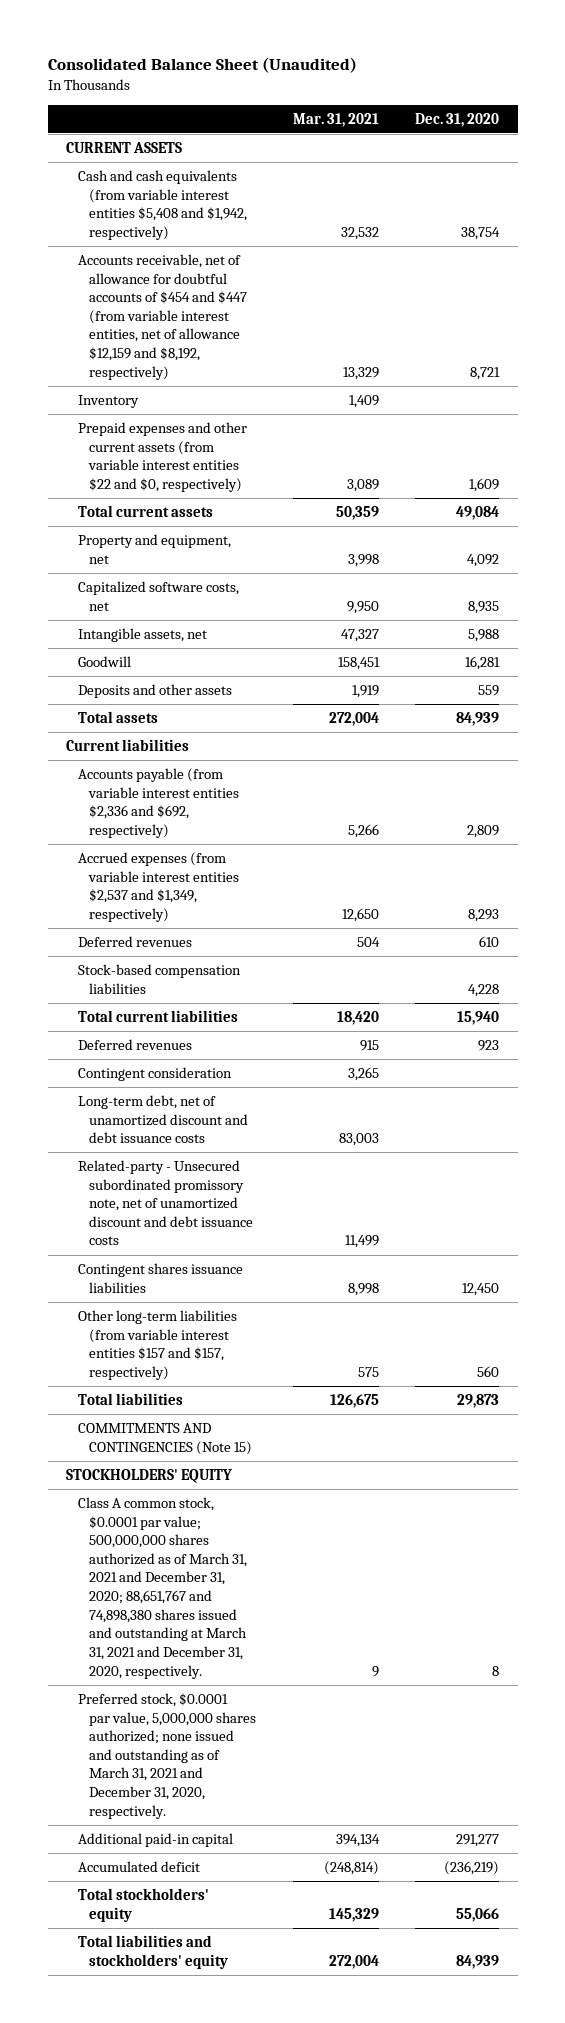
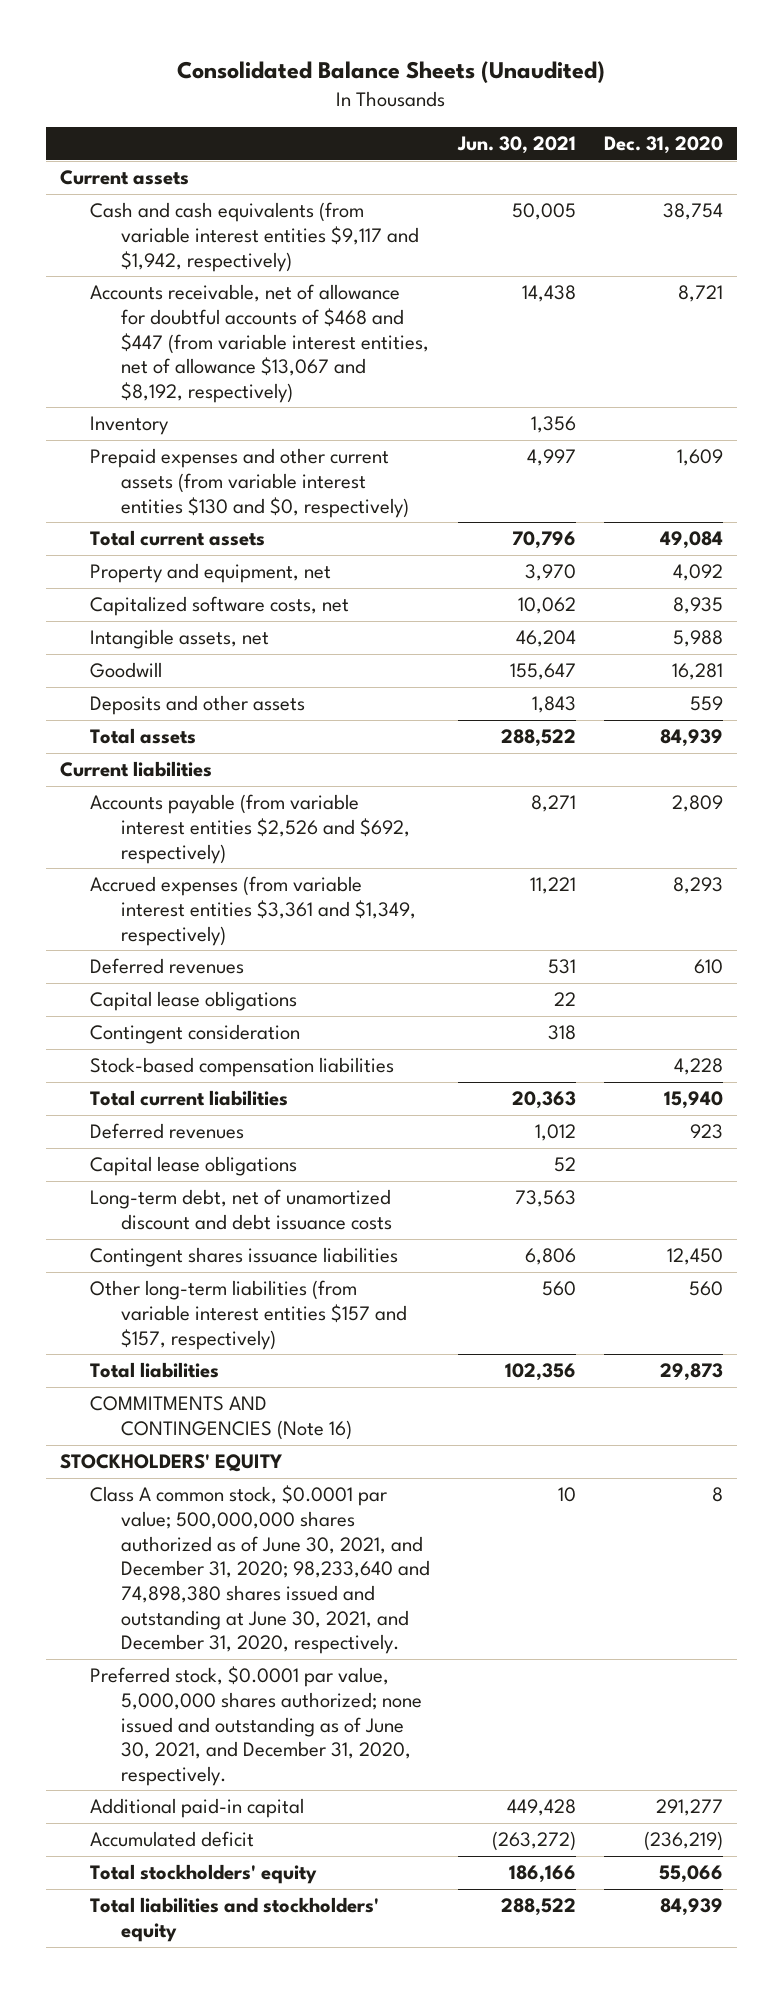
[47,57,357,74] Consolidated Balance Sheet (Unaudited) -> [177,61,606,84] Consolidated Balance Sheets (Unaudited)
[292,112,379,127] Mar. 31, 2021 -> none
none -> [456,135,576,154] Jun. 30, 2021
[66,141,183,153] CURRENT ASSETS -> [59,170,189,186] Current assets
[77,169,248,240] Cash and cash equivalents (from variable interest entities $5,408 and $1,942, respectively) -> [90,202,419,272] Cash and cash equivalents (from variable interest entities $9,117 and $1,942, respectively)
[77,253,248,380] Accounts receivable, net of allowance for doubtful accounts of $454 and $447 (from variable interest entities, net of allowance $12,159 and $8,192, respectively) -> [90,284,429,403] Accounts receivable, net of allowance for doubtful accounts of $468 and $447 (from variable interest entities, net of allowance $13,067 and $8,192, respectively)
[77,421,247,492] Prepaid expenses and other current assets (from variable interest entities $22 and $0, respectively) -> [90,448,409,518] Prepaid expenses and other current assets (from variable interest entities $130 and $0, respectively)
[77,767,240,838] Accounts payable (from variable interest entities $2,336 and $692, respectively) -> [90,794,410,864] Accounts payable (from variable interest entities $2,526 and $692, respectively)
[77,851,240,922] Accrued expenses (from variable interest entities $2,537 and $1,349, respectively) -> [90,876,416,946] Accrued expenses (from variable interest entities $3,361 and $1,349, respectively)
none -> [90,991,298,1012] Capital lease obligations
[77,1066,232,1081] Contingent consideration -> [90,1024,301,1045] Contingent consideration
none -> [90,1156,298,1177] Capital lease obligations
[77,1159,254,1246] Related-party - Unsecured subordinated promissory note, net of unamortized discount and debt issuance costs -> none
[77,1422,253,1455] COMMITMENTS AND CONTINGENCIES (Note 15) -> [90,1396,352,1440] COMMITMENTS AND CONTINGENCIES (Note 16)
[77,1496,248,1679] Class A common stock, $0.0001 par value; 500,000,000 shares authorized as of March 31, 2021 and December 31, 2020; 88,651,767 and 74,898,380 shares issued and outstanding at March 31, 2021 and December 31, 2020, respectively. -> [90,1485,430,1655] Class A common stock, $0.0001 par value; 500,000,000 shares authorized as of June 30, 2021, and December 31, 2020; 98,233,640 and 74,898,380 shares issued and outstanding at June 30, 2021, and December 31, 2020, respectively.
[77,1692,257,1819] Preferred stock, $0.0001 par value, 5,000,000 shares authorized; none issued and outstanding as of March 31, 2021 and December 31, 2020, respectively. -> [90,1666,422,1786] Preferred stock, $0.0001 par value, 5,000,000 shares authorized; none issued and outstanding as of June 30, 2021, and December 31, 2020, respectively.

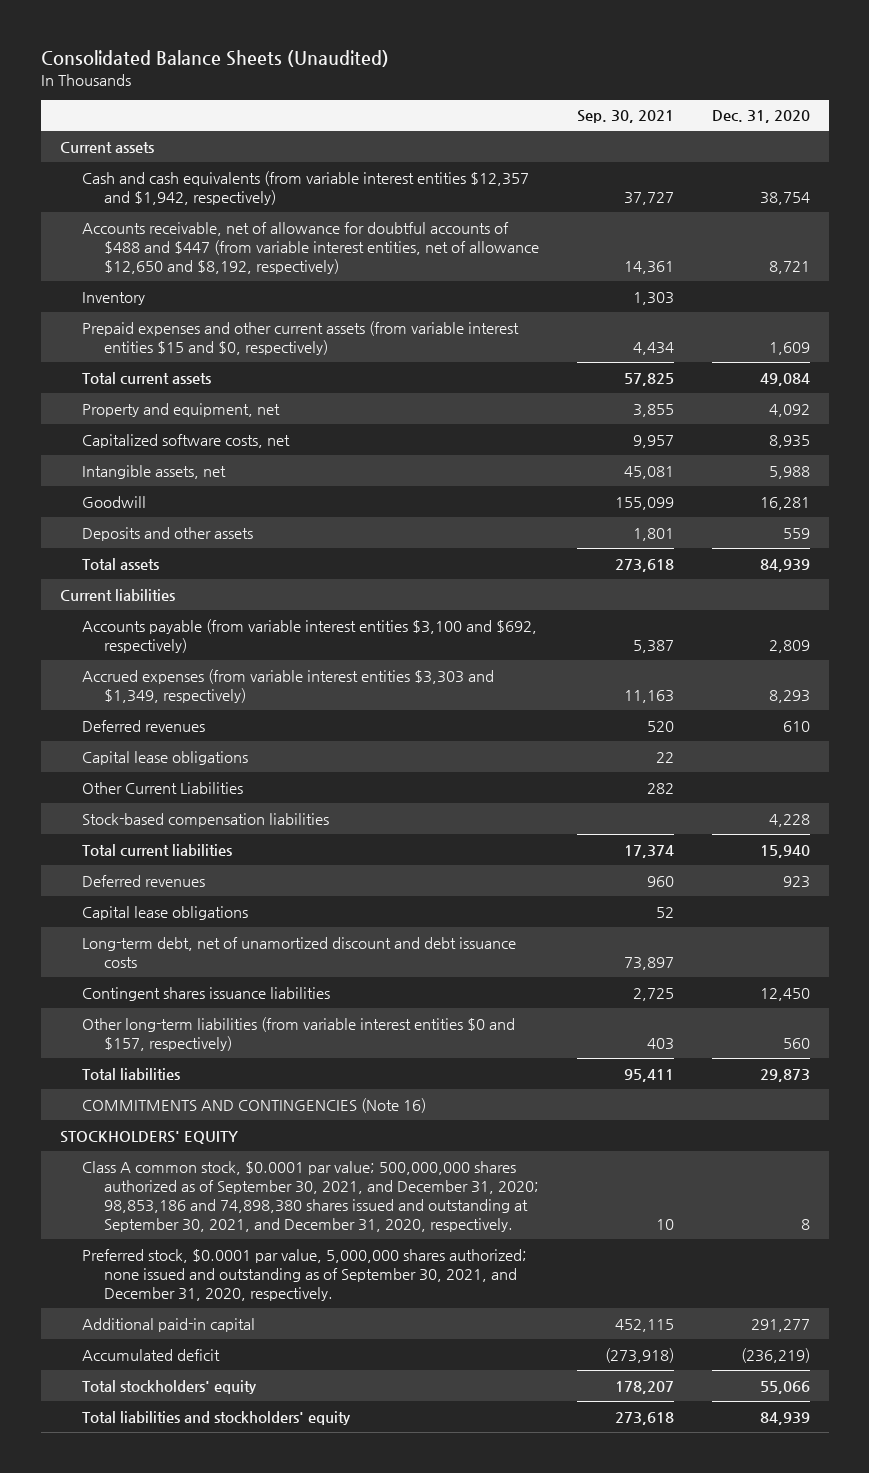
[456,135,576,154] Jun. 30, 2021 -> none
none -> [576,110,674,124] Sep. 30, 2021
[90,202,419,272] Cash and cash equivalents (from variable interest entities $9,117 and $1,942, respectively) -> [81,170,529,205] Cash and cash equivalents (from variable interest entities $12,357 and $1,942, respectively)
[90,284,429,403] Accounts receivable, net of allowance for doubtful accounts of $468 and $447 (from variable interest entities, net of allowance $13,067 and $8,192, respectively) -> [81,221,540,274] Accounts receivable, net of allowance for doubtful accounts of $488 and $447 (from variable interest entities, net of allowance $12,650 and $8,192, respectively)
[90,448,409,518] Prepaid expenses and other current assets (from variable interest entities $130 and $0, respectively) -> [81,320,519,355] Prepaid expenses and other current assets (from variable interest entities $15 and $0, respectively)
[90,794,410,864] Accounts payable (from variable interest entities $2,526 and $692, respectively) -> [81,618,537,653] Accounts payable (from variable interest entities $3,100 and $692, respectively)
[90,876,416,946] Accrued expenses (from variable interest entities $3,361 and $1,349, respectively) -> [81,668,494,703] Accrued expenses (from variable interest entities $3,303 and $1,349, respectively)
[90,1024,301,1045] Contingent consideration -> none
none -> [81,781,243,794] Other Current Liabilities
[90,1280,407,1350] Other long-term liabilities (from variable interest entities $157 and $157, respectively) -> [81,1016,515,1051] Other long-term liabilities (from variable interest entities $0 and $157, respectively)
[90,1485,430,1655] Class A common stock, $0.0001 par value; 500,000,000 shares authorized as of June 30, 2021, and December 31, 2020; 98,233,640 and 74,898,380 shares issued and outstanding at June 30, 2021, and December 31, 2020, respectively. -> [81,1160,540,1232] Class A common stock, $0.0001 par value; 500,000,000 shares authorized as of September 30, 2021, and December 31, 2020; 98,853,186 and 74,898,380 shares issued and outstanding at September 30, 2021, and December 31, 2020, respectively.
[90,1666,422,1786] Preferred stock, $0.0001 par value, 5,000,000 shares authorized; none issued and outstanding as of June 30, 2021, and December 31, 2020, respectively. -> [81,1248,527,1301] Preferred stock, $0.0001 par value, 5,000,000 shares authorized; none issued and outstanding as of September 30, 2021, and December 31, 2020, respectively.

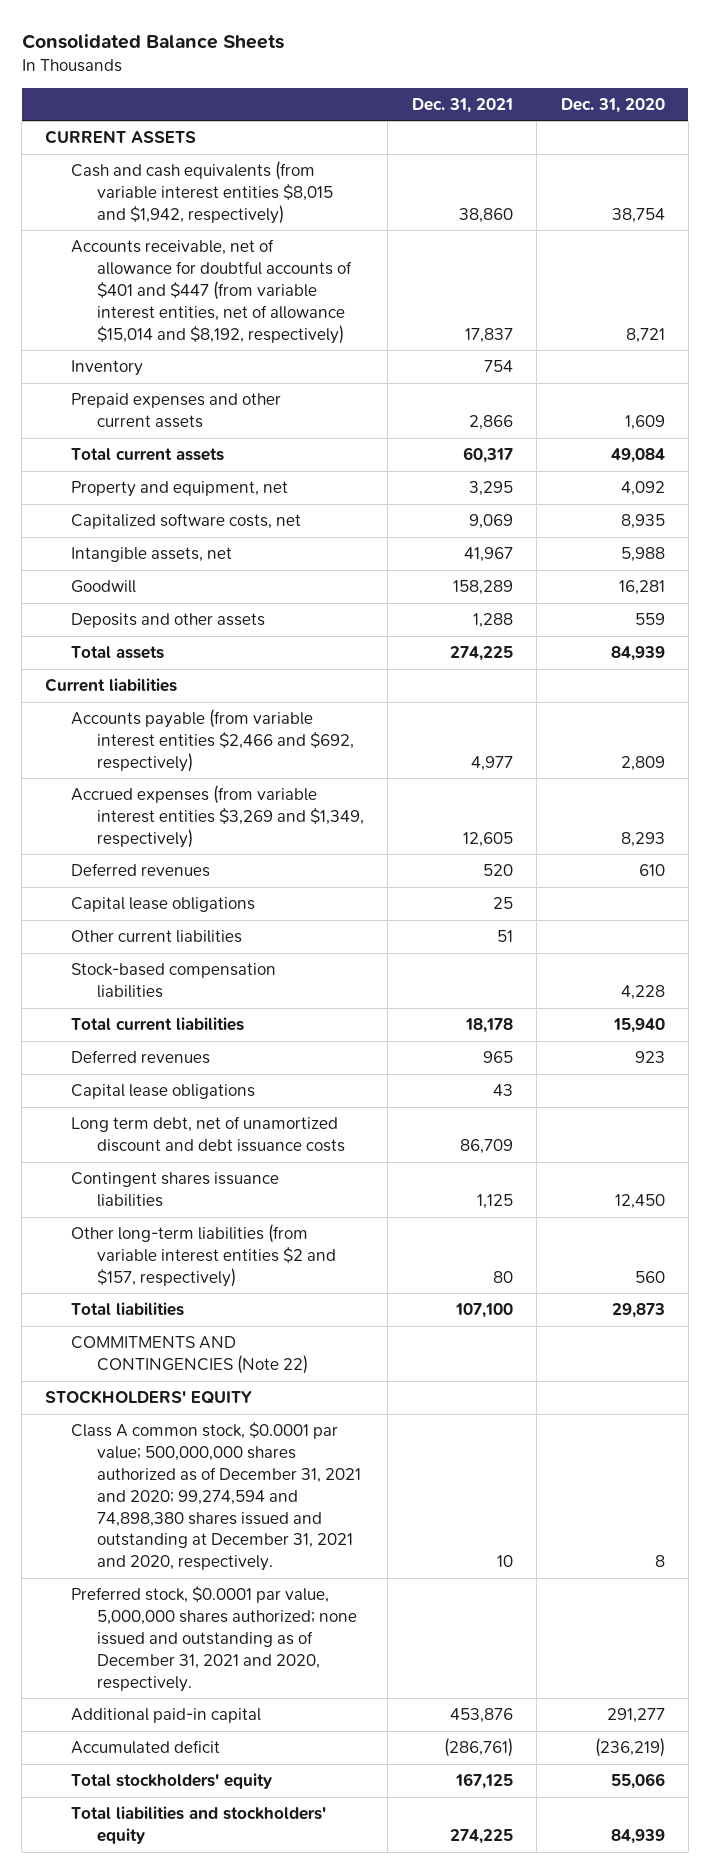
[40,50,389,68] Consolidated Balance Sheets (Unaudited) -> [21,33,284,49] Consolidated Balance Sheets
[576,110,674,124] Sep. 30, 2021 -> none
none -> [411,97,513,113] Dec. 31, 2021
[59,141,154,153] Current assets -> [45,130,197,145] CURRENT ASSETS
[81,170,529,205] Cash and cash equivalents (from variable interest entities $12,357 and $1,942, respectively) -> [71,161,334,224] Cash and cash equivalents (from variable interest entities $8,015 and $1,942, respectively)
[81,221,540,274] Accounts receivable, net of allowance for doubtful accounts of $488 and $447 (from variable interest entities, net of allowance $12,650 and $8,192, respectively) -> [71,239,353,344] Accounts receivable, net of allowance for doubtful accounts of $401 and $447 (from variable interest entities, net of allowance $15,014 and $8,192, respectively)
[81,320,519,355] Prepaid expenses and other current assets (from variable interest entities $15 and $0, respectively) -> [71,393,282,428] Prepaid expenses and other current assets
[81,618,537,653] Accounts payable (from variable interest entities $3,100 and $692, respectively) -> [71,709,355,772] Accounts payable (from variable interest entities $2,466 and $692, respectively)
[81,668,494,703] Accrued expenses (from variable interest entities $3,303 and $1,349, respectively) -> [71,785,365,848] Accrued expenses (from variable interest entities $3,269 and $1,349, respectively)
[81,781,243,794] Other Current Liabilities -> [71,930,243,944] Other current liabilities
[81,936,516,968] Long-term debt, net of unamortized discount and debt issuance costs -> [71,1116,346,1152] Long term debt, net of unamortized discount and debt issuance costs
[81,1016,515,1051] Other long-term liabilities (from variable interest entities $0 and $157, respectively) -> [71,1224,337,1287] Other long-term liabilities (from variable interest entities $2 and $157, respectively)
[81,1097,426,1113] COMMITMENTS AND CONTINGENCIES (Note 16) -> [71,1336,309,1374] COMMITMENTS AND CONTINGENCIES (Note 22)
[81,1160,540,1232] Class A common stock, $0.0001 par value; 500,000,000 shares authorized as of September 30, 2021, and December 31, 2020; 98,853,186 and 74,898,380 shares issued and outstanding at September 30, 2021, and December 31, 2020, respectively. -> [71,1422,362,1572] Class A common stock, $0.0001 par value; 500,000,000 shares authorized as of December 31, 2021 and 2020; 99,274,594 and 74,898,380 shares issued and outstanding at December 31, 2021 and 2020, respectively.
[81,1248,527,1301] Preferred stock, $0.0001 par value, 5,000,000 shares authorized; none issued and outstanding as of September 30, 2021, and December 31, 2020, respectively. -> [71,1586,358,1692] Preferred stock, $0.0001 par value, 5,000,000 shares authorized; none issued and outstanding as of December 31, 2021 and 2020, respectively.

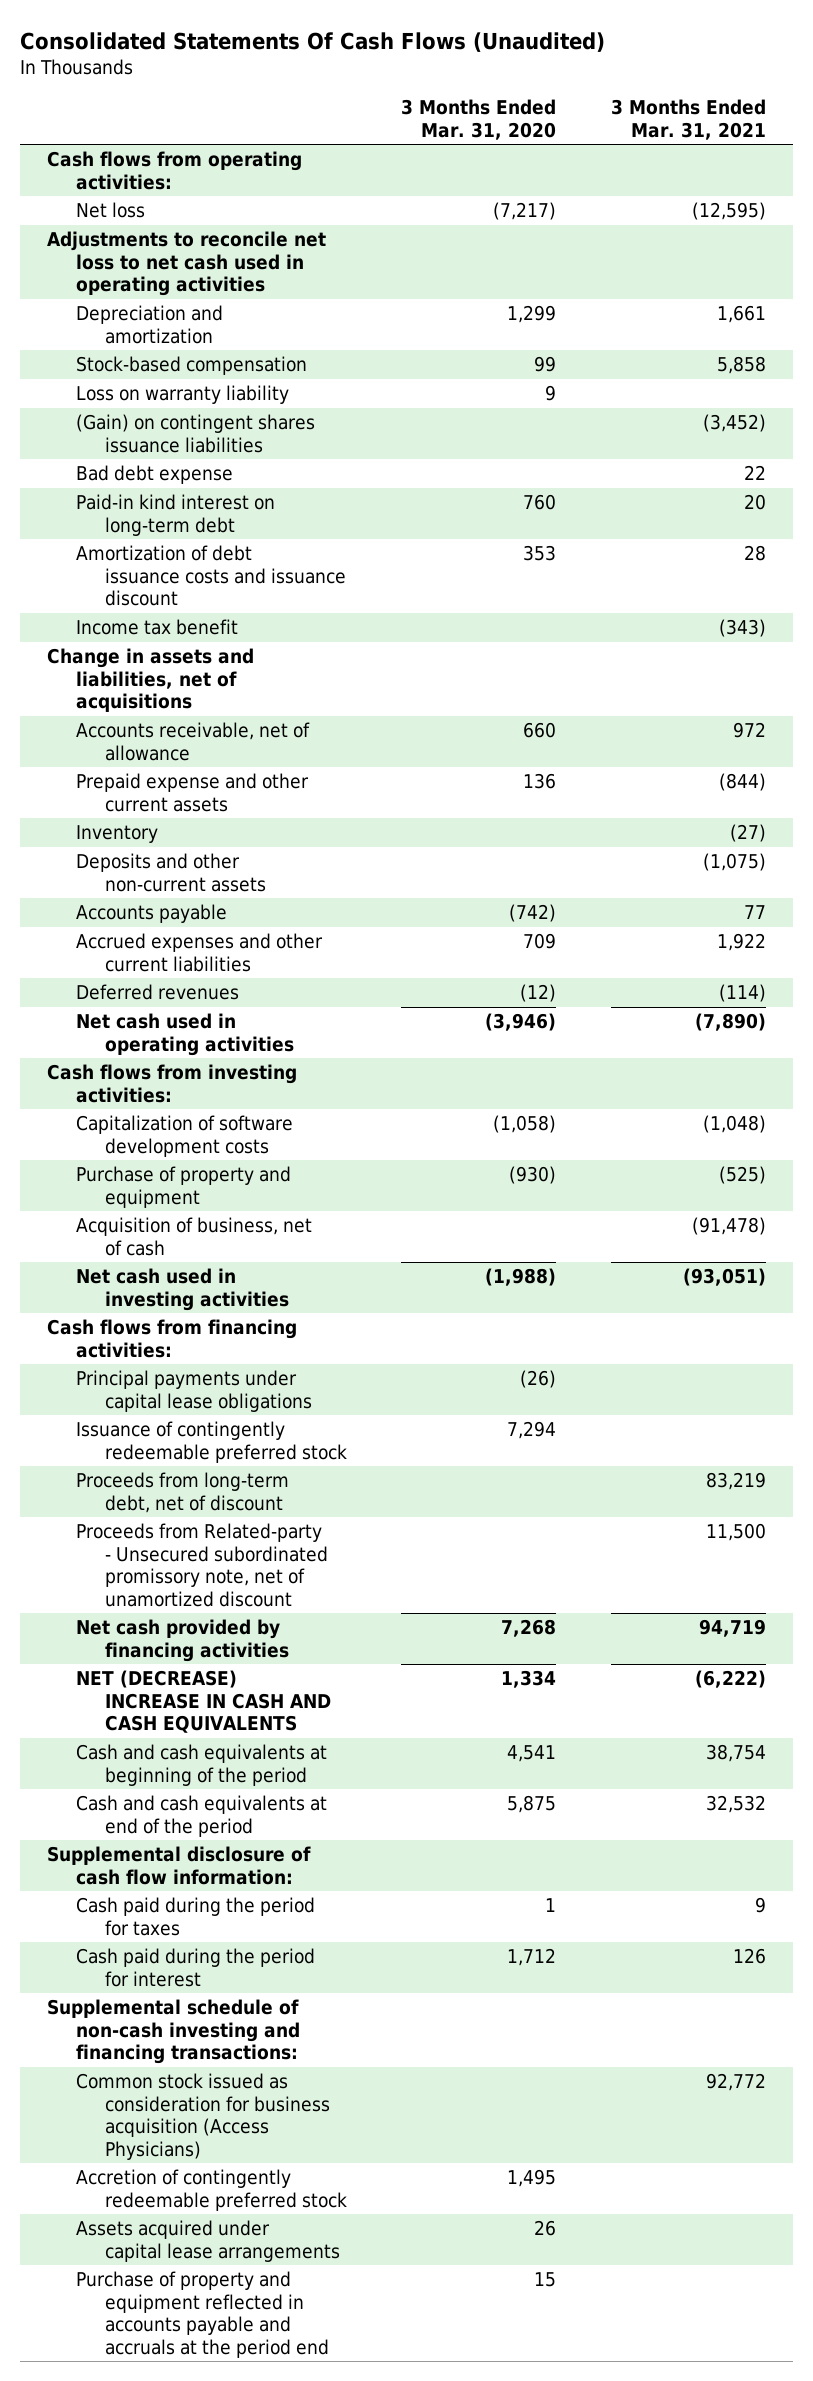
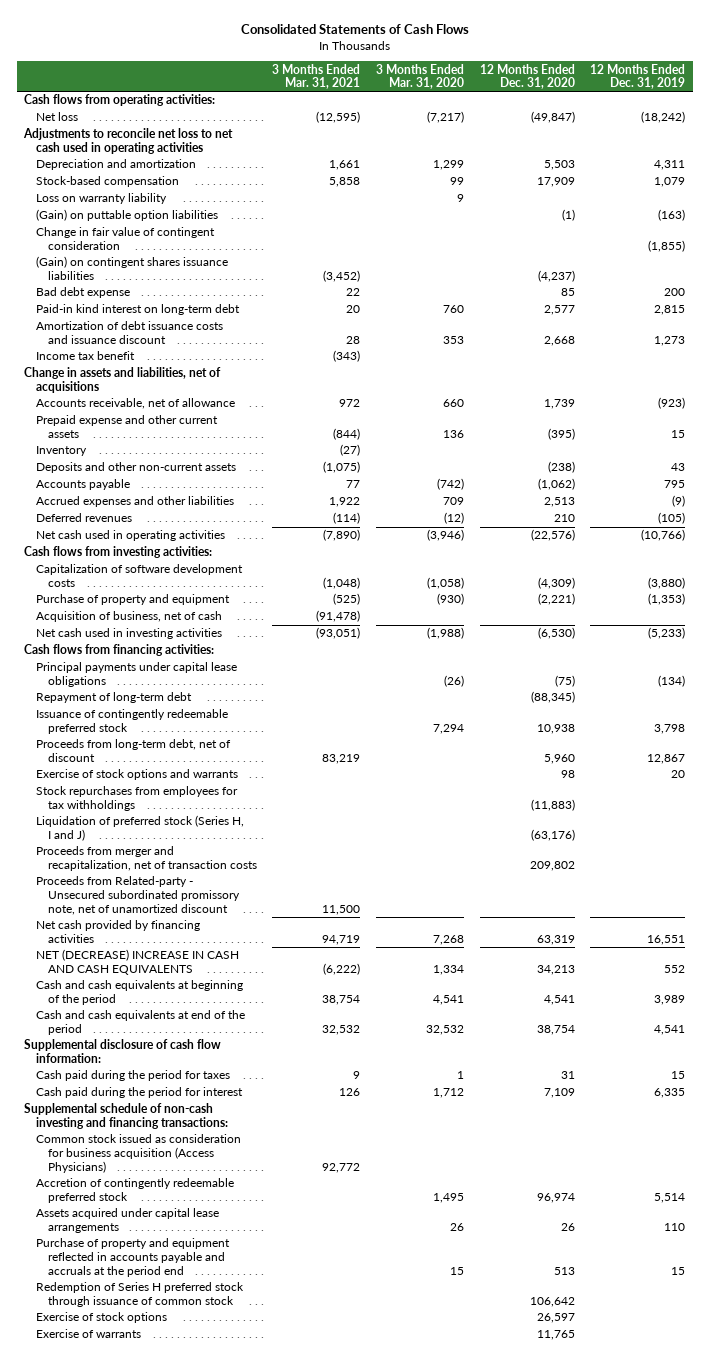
[19,32,605,53] Consolidated Statements Of Cash Flows (Unaudited) -> [240,24,469,35] Consolidated Statements of Cash Flows
none -> [479,63,575,90] 12 Months Ended Dec. 31, 2020
none -> [590,63,686,90] 12 Months Ended Dec. 31, 2019
none -> [36,209,219,222] (Gain) on puttable option liabilities
none -> [36,227,216,251] Change in fair value of contingent consideration
[76,933,324,972] Accrued expenses and other current liabilities -> [36,496,235,508] Accrued expenses and other liabilities
none -> [36,692,193,704] Repayment of long-term debt
none -> [36,769,239,781] Exercise of stock options and warrants
none -> [36,786,239,812] Stock repurchases from employees for tax withholdings
none -> [36,815,245,842] Liquidation of preferred stock (Series H, I and J)
none -> [36,846,257,872] Proceeds from merger and recapitalization, net of transaction costs
[507,1795,557,1814] 5,875 -> [426,1025,465,1036] 32,532
none -> [36,1282,245,1308] Redemption of Series H preferred stock through issuance of common stock
none -> [36,1312,168,1324] Exercise of stock options
none -> [36,1329,142,1339] Exercise of warrants

